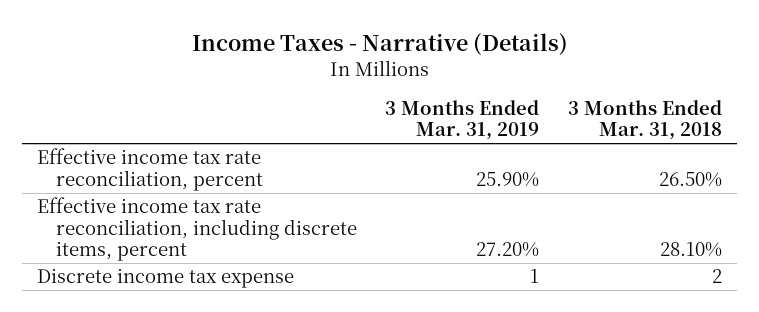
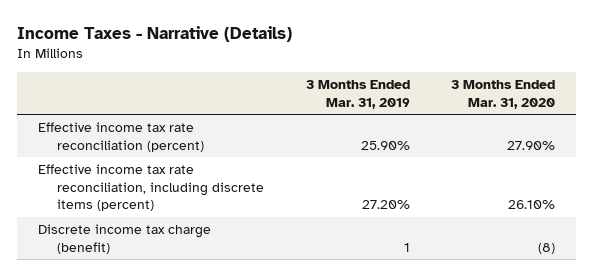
[568,99,723,141] 3 Months Ended Mar. 31, 2018 -> none
none -> [450,80,555,109] 3 Months Ended Mar. 31, 2020
[36,148,263,191] Effective income tax rate reconciliation, percent -> [37,121,205,152] Effective income tax rate reconciliation (percent)
[36,197,357,262] Effective income tax rate reconciliation, including discrete items, percent -> [37,163,265,212] Effective income tax rate reconciliation, including discrete items (percent)
[36,268,294,289] Discrete income tax expense -> [37,223,211,254] Discrete income tax charge (benefit)

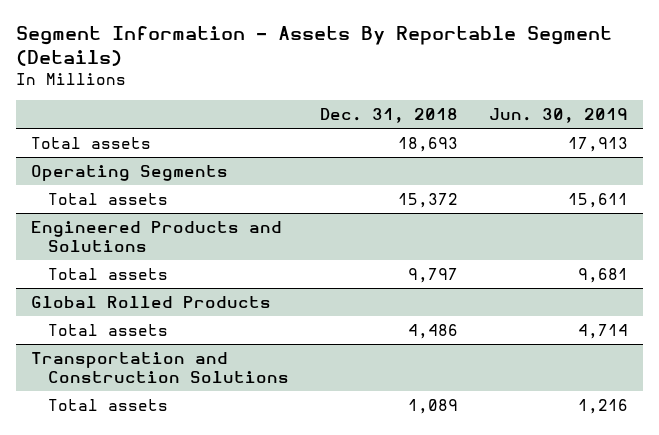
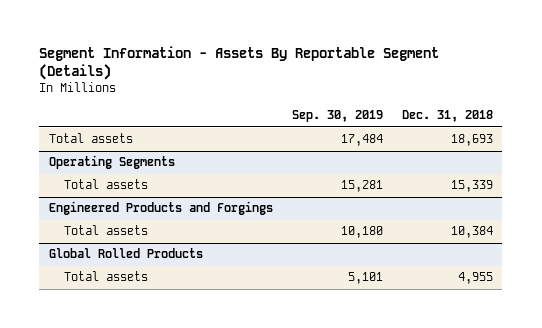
[488,108,628,124] Jun. 30, 2019 -> none
none -> [291,110,383,123] Sep. 30, 2019
[397,193,458,209] 15,372 -> [450,180,493,193] 15,339
[31,221,283,252] Engineered Products and Solutions -> [48,201,273,216] Engineered Products and Forgings
[407,268,458,284] 9,797 -> [450,226,493,239] 10,384
[31,352,289,383] Transportation and Construction Solutions -> none
[47,399,168,412] Total assets -> none
[407,324,458,340] 4,486 -> [457,272,493,285] 4,955

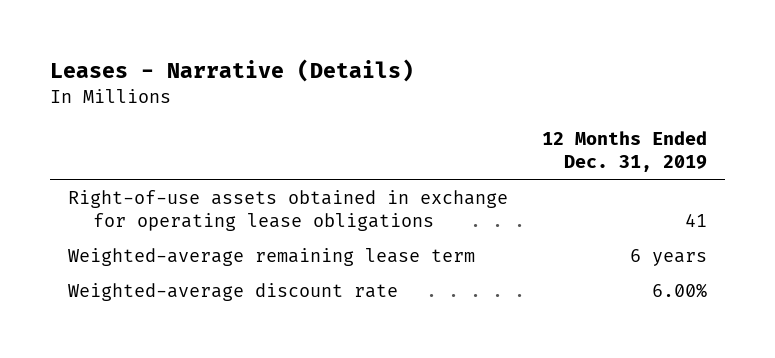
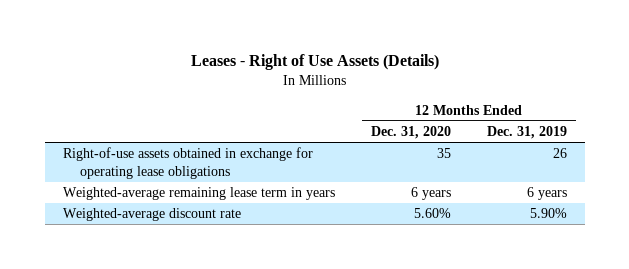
[50,59,415,83] Leases - Narrative (Details) -> [190,54,439,71] Leases - Right of Use Assets (Details)
none -> [370,126,451,140] Dec. 31, 2020
[685,214,708,228] 41 -> [552,148,567,159] 26
[67,247,475,266] Weighted-average remaining lease term -> [62,187,335,201] Weighted-average remaining lease term in years
[652,282,708,298] 6.00% -> [529,208,567,219] 5.90%

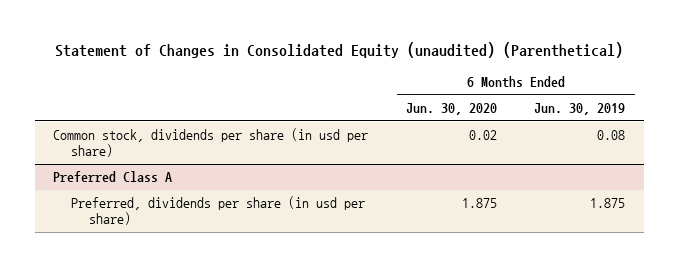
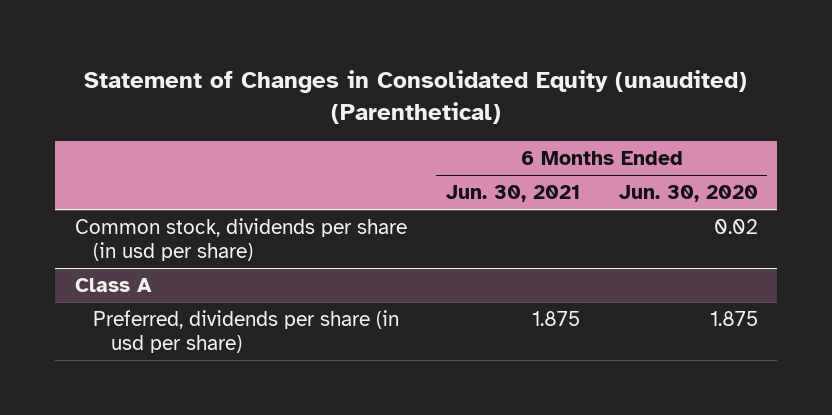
[534,103,626,116] Jun. 30, 2019 -> none
none -> [445,185,580,203] Jun. 30, 2021
[53,171,173,183] Preferred Class A -> [74,278,152,293] Class A

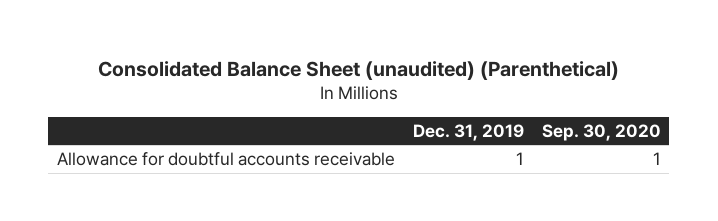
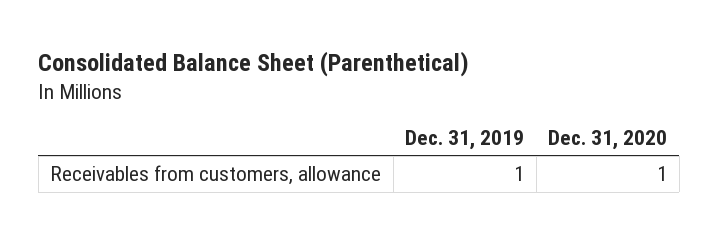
[97,60,619,80] Consolidated Balance Sheet (unaudited) (Parenthetical) -> [38,50,470,77] Consolidated Balance Sheet (Parenthetical)
[541,123,661,141] Sep. 30, 2020 -> none
none -> [548,129,668,150] Dec. 31, 2020
[57,152,396,167] Allowance for doubtful accounts receivable -> [50,165,382,186] Receivables from customers, allowance

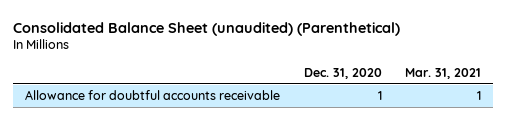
[38,50,470,77] Consolidated Balance Sheet (Parenthetical) -> [13,21,401,36] Consolidated Balance Sheet (unaudited) (Parenthetical)
[405,129,525,150] Dec. 31, 2019 -> none
none -> [405,68,482,80] Mar. 31, 2021
[50,165,382,186] Receivables from customers, allowance -> [25,90,281,101] Allowance for doubtful accounts receivable

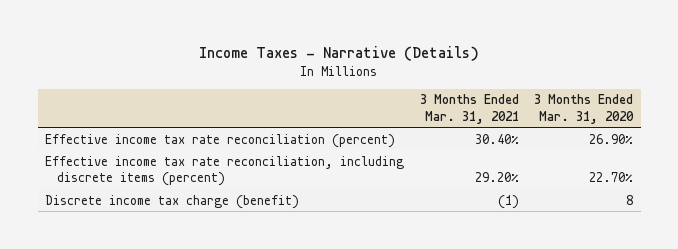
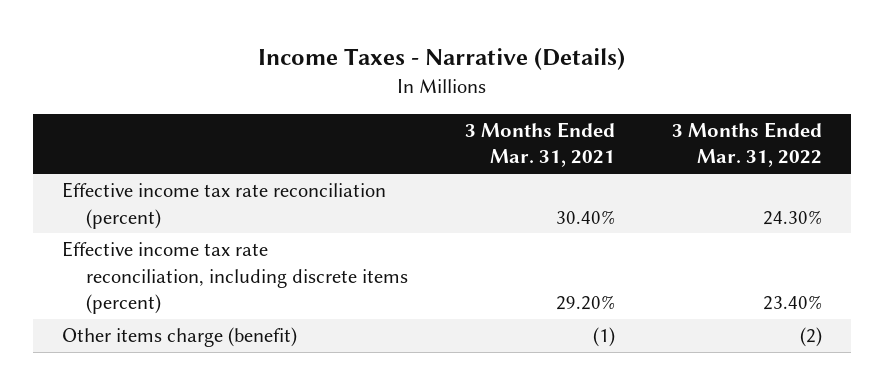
[533,94,634,124] 3 Months Ended Mar. 31, 2020 -> none
none -> [672,122,823,168] 3 Months Ended Mar. 31, 2022
[45,194,300,209] Discrete income tax charge (benefit) -> none
none -> [61,327,297,348] Other items charge (benefit)

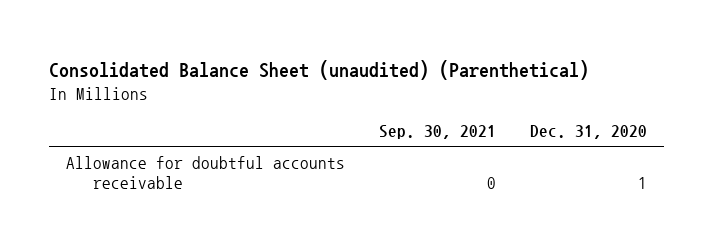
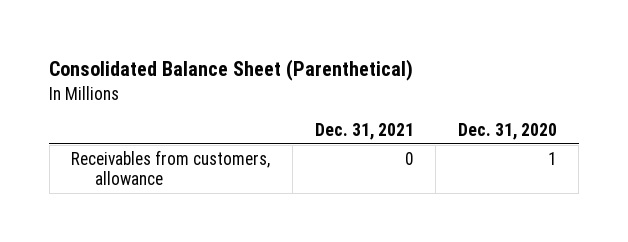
[49,59,590,80] Consolidated Balance Sheet (unaudited) (Parenthetical) -> [49,59,414,82] Consolidated Balance Sheet (Parenthetical)
[379,125,497,140] Sep. 30, 2021 -> none
none -> [314,123,414,141] Dec. 31, 2021
[66,155,346,189] Allowance for doubtful accounts receivable -> [71,149,271,186] Receivables from customers, allowance

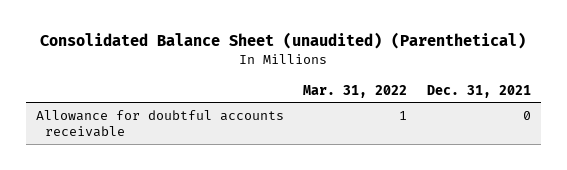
[49,59,414,82] Consolidated Balance Sheet (Parenthetical) -> [40,32,527,50] Consolidated Balance Sheet (unaudited) (Parenthetical)
[457,123,557,141] Dec. 31, 2020 -> none
none -> [303,84,408,98] Mar. 31, 2022
[71,149,271,186] Receivables from customers, allowance -> [35,110,284,138] Allowance for doubtful accounts receivable

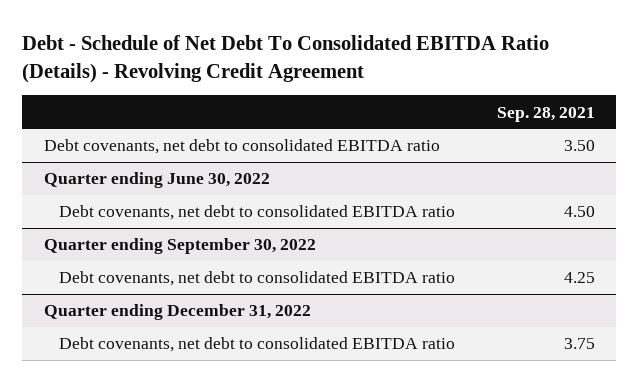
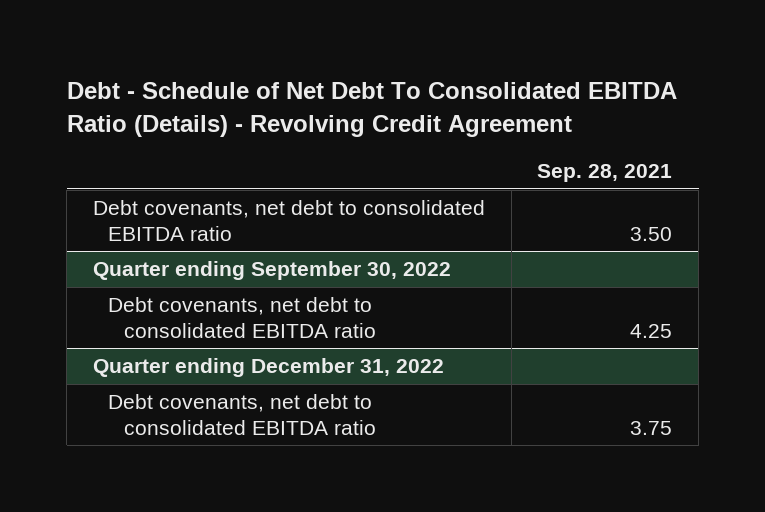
[43,172,270,189] Quarter ending June 30, 2022 -> none
[58,205,455,221] Debt covenants, net debt to consolidated EBITDA ratio -> none

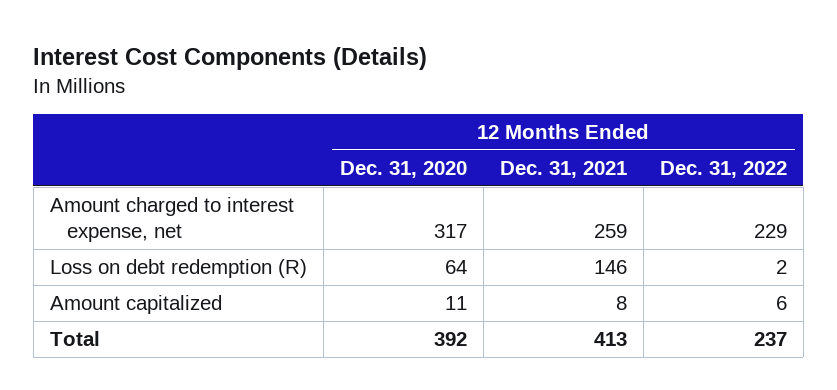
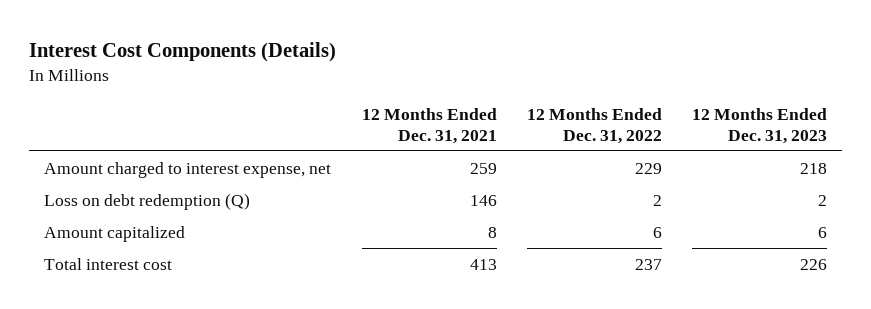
[339,161,467,179] Dec. 31, 2020 -> none
none -> [691,108,827,144] 12 Months Ended Dec. 31, 2023
[49,259,307,279] Loss on debt redemption (R) -> [44,192,251,210] Loss on debt redemption (Q)
[49,331,100,347] Total -> [44,257,173,270] Total interest cost

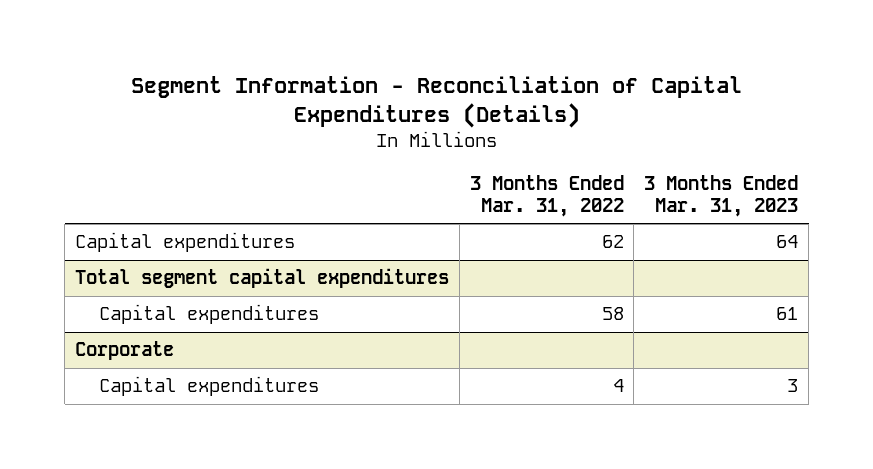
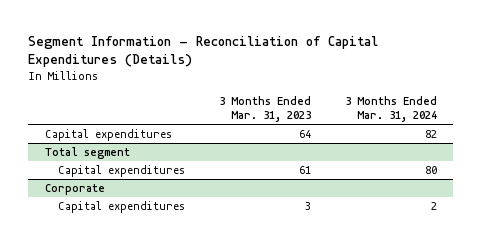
[469,174,624,217] 3 Months Ended Mar. 31, 2022 -> none
none -> [344,95,437,123] 3 Months Ended Mar. 31, 2024
[74,268,449,289] Total segment capital expenditures -> [44,147,130,160] Total segment

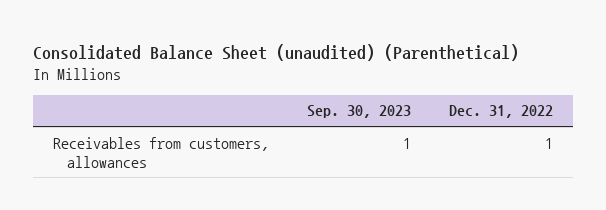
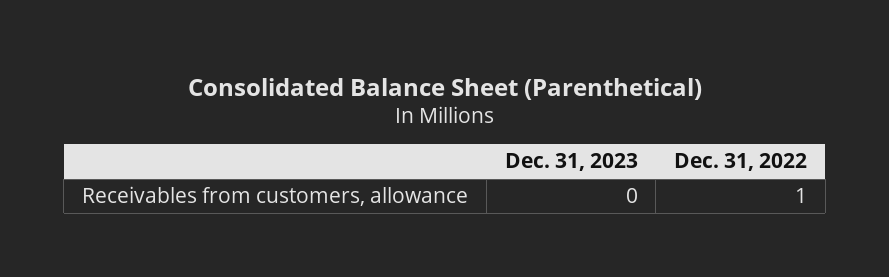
[33,43,520,61] Consolidated Balance Sheet (unaudited) (Parenthetical) -> [187,77,702,100] Consolidated Balance Sheet (Parenthetical)
[307,105,412,119] Sep. 30, 2023 -> none
none -> [504,153,638,172] Dec. 31, 2023
[52,136,269,168] Receivables from customers, allowances -> [82,186,469,207] Receivables from customers, allowance

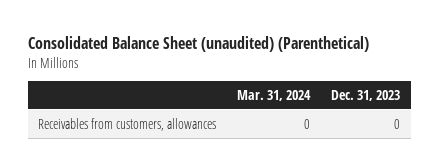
[187,77,702,100] Consolidated Balance Sheet (Parenthetical) -> [27,36,369,53] Consolidated Balance Sheet (unaudited) (Parenthetical)
[674,153,808,172] Dec. 31, 2022 -> none
none -> [237,89,312,101] Mar. 31, 2024
[82,186,469,207] Receivables from customers, allowance -> [38,117,217,131] Receivables from customers, allowances

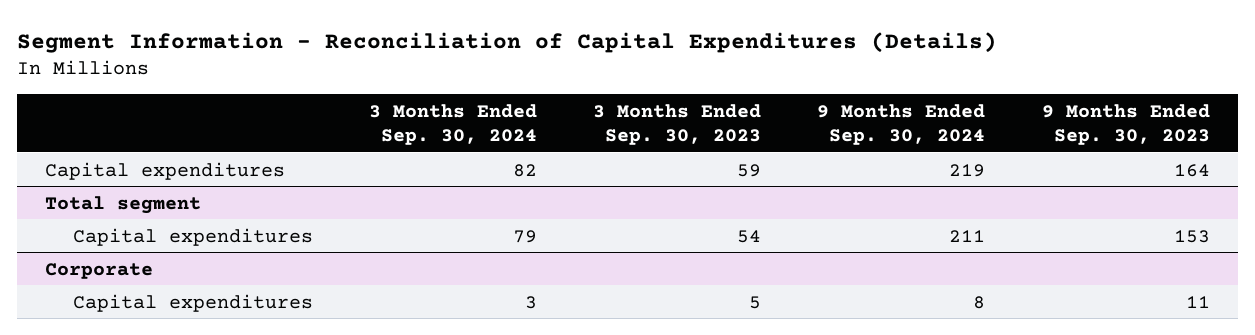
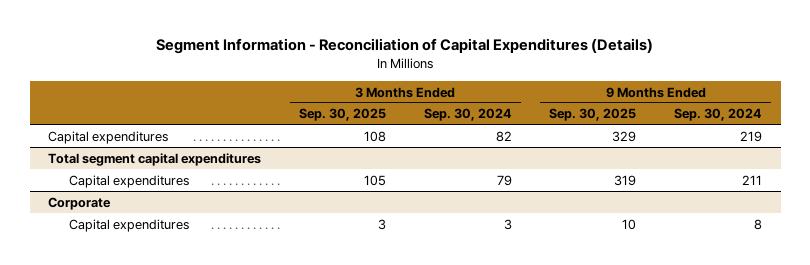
[593,103,762,145] 3 Months Ended Sep. 30, 2023 -> none
[1041,103,1210,145] 9 Months Ended Sep. 30, 2023 -> none
none -> [299,108,387,122] Sep. 30, 2025
none -> [549,108,637,122] Sep. 30, 2025
[44,195,201,214] Total segment -> [48,152,262,166] Total segment capital expenditures

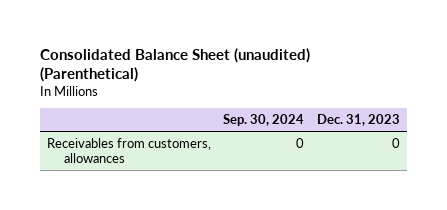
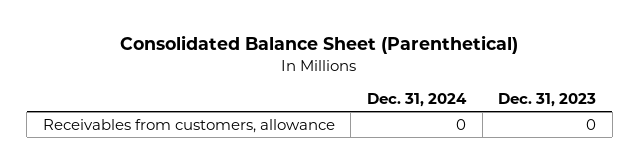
[40,47,311,83] Consolidated Balance Sheet (unaudited) (Parenthetical) -> [120,35,519,55] Consolidated Balance Sheet (Parenthetical)
[223,114,305,127] Sep. 30, 2024 -> none
none -> [366,93,467,108] Dec. 31, 2024
[46,137,211,163] Receivables from customers, allowances -> [42,118,335,133] Receivables from customers, allowance

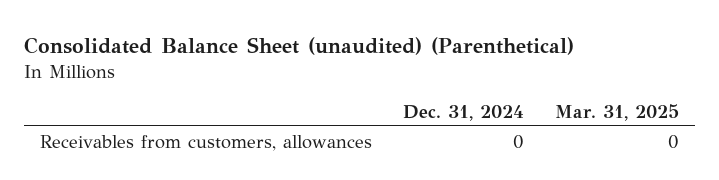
[120,35,519,55] Consolidated Balance Sheet (Parenthetical) -> [23,37,574,56] Consolidated Balance Sheet (unaudited) (Parenthetical)
[498,93,597,108] Dec. 31, 2023 -> none
none -> [555,103,680,121] Mar. 31, 2025
[42,118,335,133] Receivables from customers, allowance -> [39,134,372,151] Receivables from customers, allowances

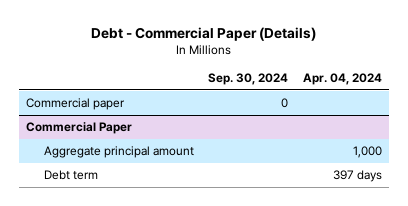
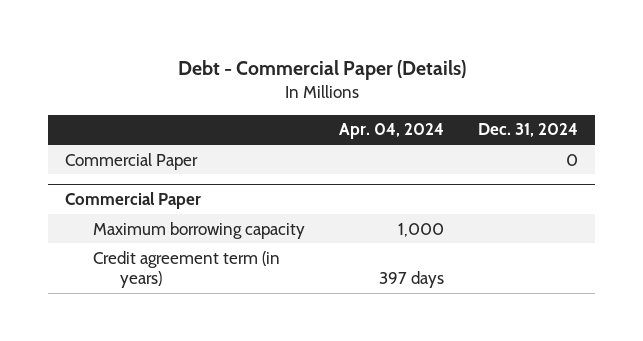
[208,73,289,86] Sep. 30, 2024 -> none
none -> [477,123,578,138] Dec. 31, 2024
[26,98,126,111] Commercial paper -> [65,152,199,170] Commercial Paper
[43,146,194,159] Aggregate principal amount -> [92,221,305,239] Maximum borrowing capacity
[43,170,98,181] Debt term -> [92,250,280,289] Credit agreement term (in years)

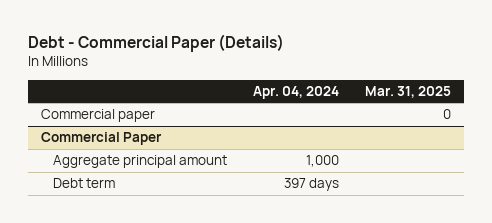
[477,123,578,138] Dec. 31, 2024 -> none
none -> [364,85,451,98] Mar. 31, 2025
[65,152,199,170] Commercial Paper -> [40,109,155,123] Commercial paper
[92,221,305,239] Maximum borrowing capacity -> [52,155,227,169] Aggregate principal amount
[92,250,280,289] Credit agreement term (in years) -> [52,178,115,189] Debt term

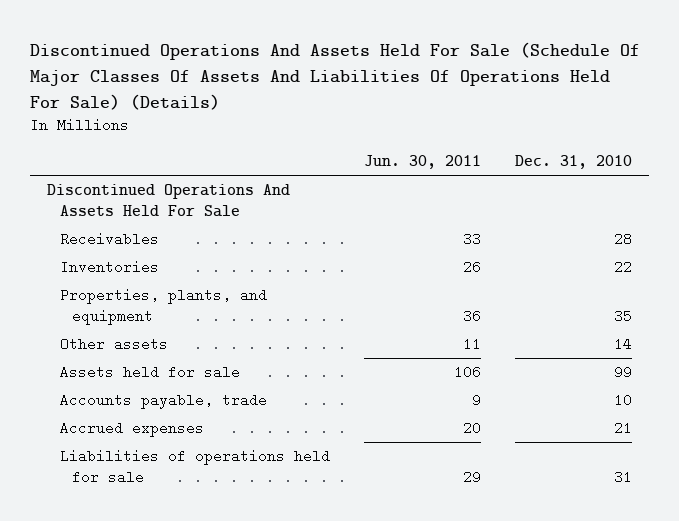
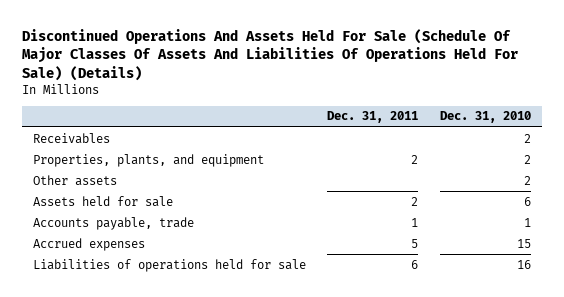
[363,155,481,170] Jun. 30, 2011 -> none
none -> [327,111,419,124] Dec. 31, 2011
[47,184,291,217] Discontinued Operations And Assets Held For Sale -> none
[59,260,159,275] Inventories -> none
[613,232,632,247] 28 -> [523,133,531,143] 2
[613,308,632,323] 35 -> [523,154,531,164] 2
[613,337,632,352] 14 -> [523,175,531,185] 2
[613,365,632,380] 99 -> [523,196,531,206] 6
[613,393,632,408] 10 -> [523,217,531,227] 1
[613,421,632,436] 21 -> [516,238,531,248] 15
[613,469,632,484] 31 -> [516,259,531,269] 16

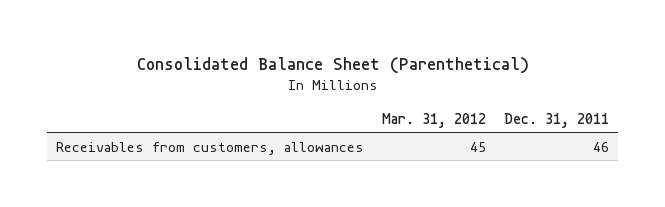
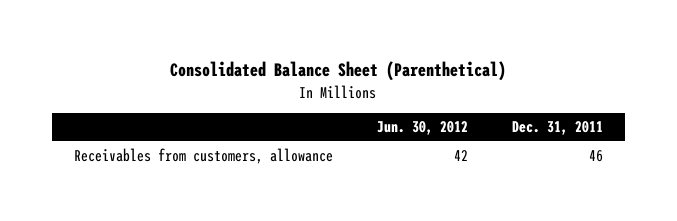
[382,112,487,128] Mar. 31, 2012 -> none
none -> [376,121,468,136] Jun. 30, 2012
[56,141,365,155] Receivables from customers, allowances -> [73,148,333,165] Receivables from customers, allowance

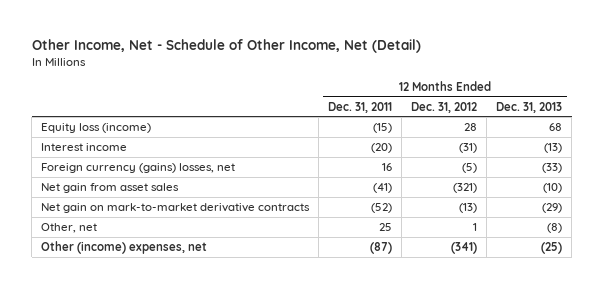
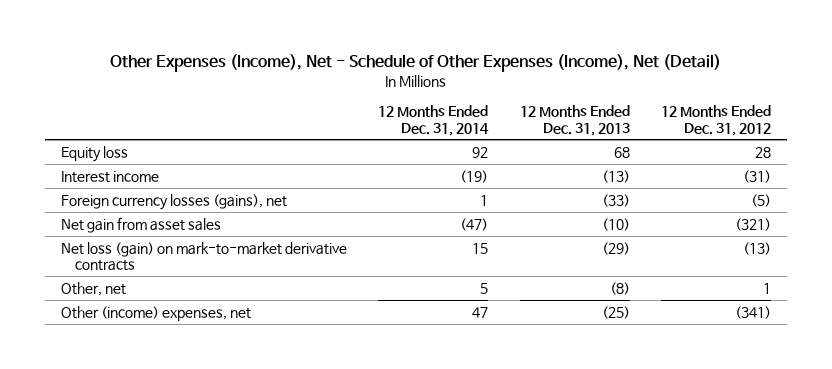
[31,38,421,53] Other Income, Net - Schedule of Other Income, Net (Detail) -> [110,53,722,72] Other Expenses (Income), Net - Schedule of Other Expenses (Income), Net (Detail)
[328,101,393,113] Dec. 31, 2011 -> none
none -> [378,105,490,136] 12 Months Ended Dec. 31, 2014
[41,122,152,133] Equity loss (income) -> [60,145,128,162] Equity loss
[41,162,236,173] Foreign currency (gains) losses, net -> [60,193,287,210] Foreign currency losses (gains), net
[41,202,311,213] Net gain on mark-to-market derivative contracts -> [60,241,347,272] Net loss (gain) on mark-to-market derivative contracts

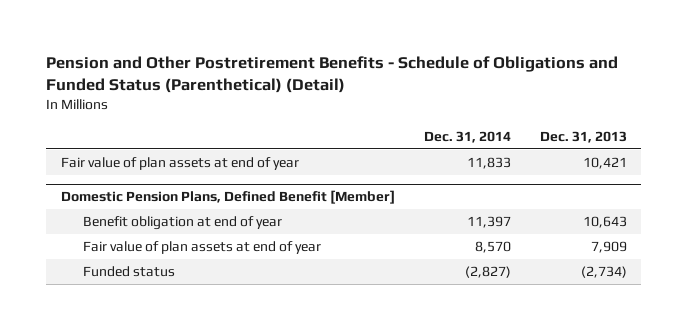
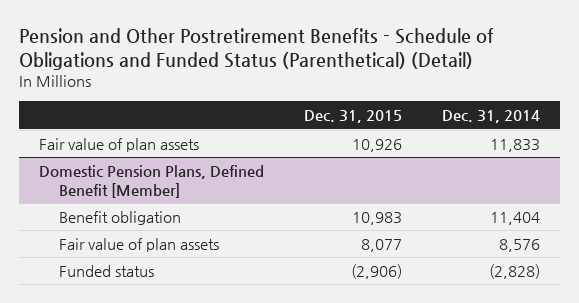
[539,130,627,143] Dec. 31, 2013 -> none
none -> [304,110,403,124] Dec. 31, 2015
[60,157,299,171] Fair value of plan assets at end of year -> [39,137,200,152] Fair value of plan assets
[82,216,282,231] Benefit obligation at end of year -> [58,210,181,225] Benefit obligation
[466,216,511,229] 11,397 -> [490,211,541,225] 11,404
[82,241,321,255] Fair value of plan assets at end of year -> [58,237,219,252] Fair value of plan assets
[474,241,511,254] 8,570 -> [499,238,541,252] 8,576
[464,266,511,279] (2,827) -> [489,263,541,279] (2,828)

